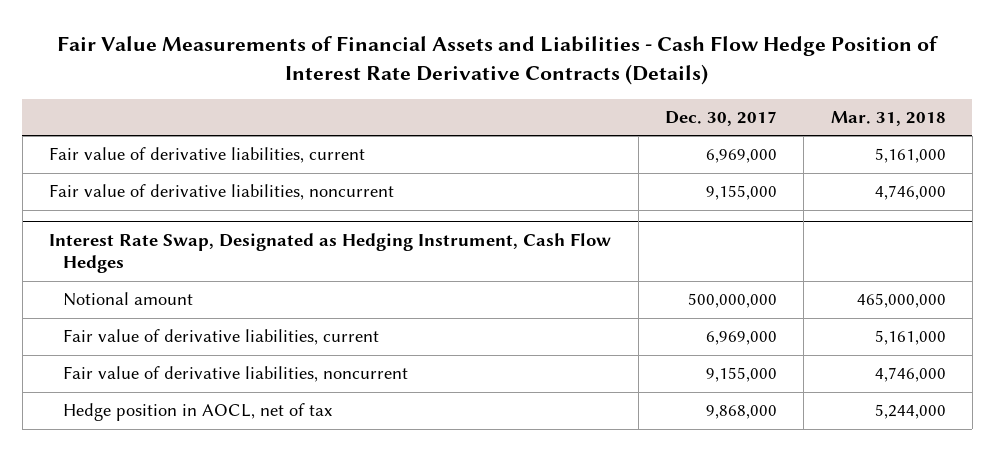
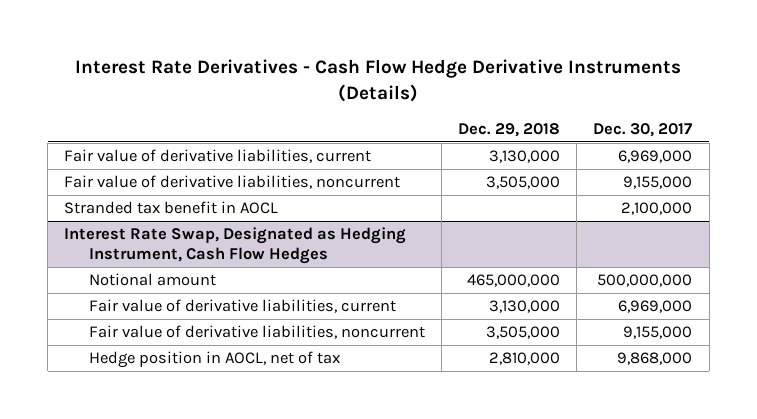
[57,36,939,86] Fair Value Measurements of Financial Assets and Liabilities - Cash Flow Hedge Position of Interest Rate Derivative Contracts (Details) -> [75,59,682,102] Interest Rate Derivatives - Cash Flow Hedge Derivative Instruments (Details)
[830,111,946,127] Mar. 31, 2018 -> none
none -> [458,122,561,137] Dec. 29, 2018
none -> [64,201,279,215] Stranded tax benefit in AOCL

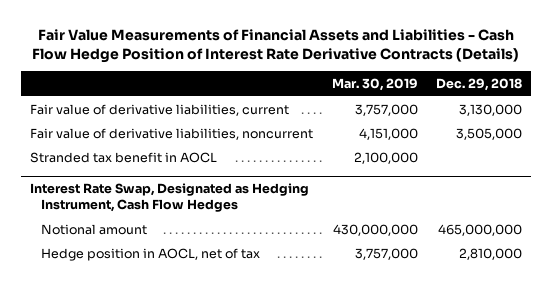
[75,59,682,102] Interest Rate Derivatives - Cash Flow Hedge Derivative Instruments (Details) -> [32,29,520,64] Fair Value Measurements of Financial Assets and Liabilities - Cash Flow Hedge Position of Interest Rate Derivative Contracts (Details)
[593,122,693,137] Dec. 30, 2017 -> none
none -> [331,77,418,91] Mar. 30, 2019
[89,299,397,314] Fair value of derivative liabilities, current -> none
[89,325,426,340] Fair value of derivative liabilities, noncurrent -> none

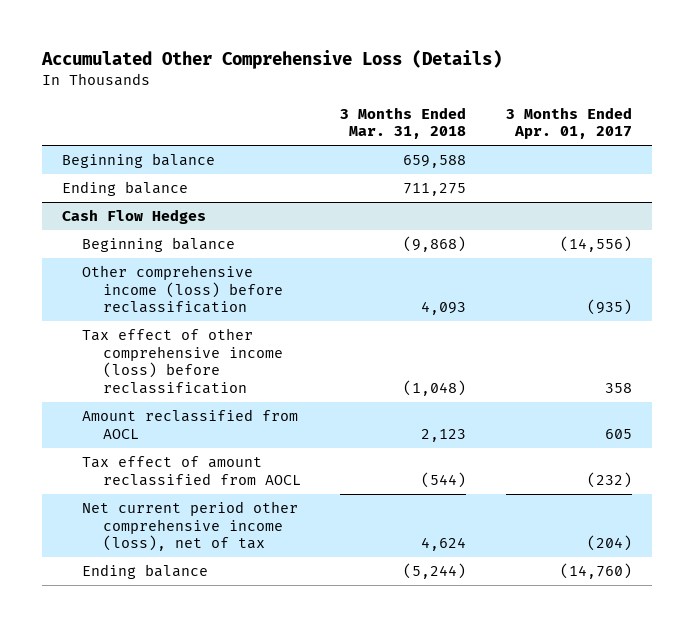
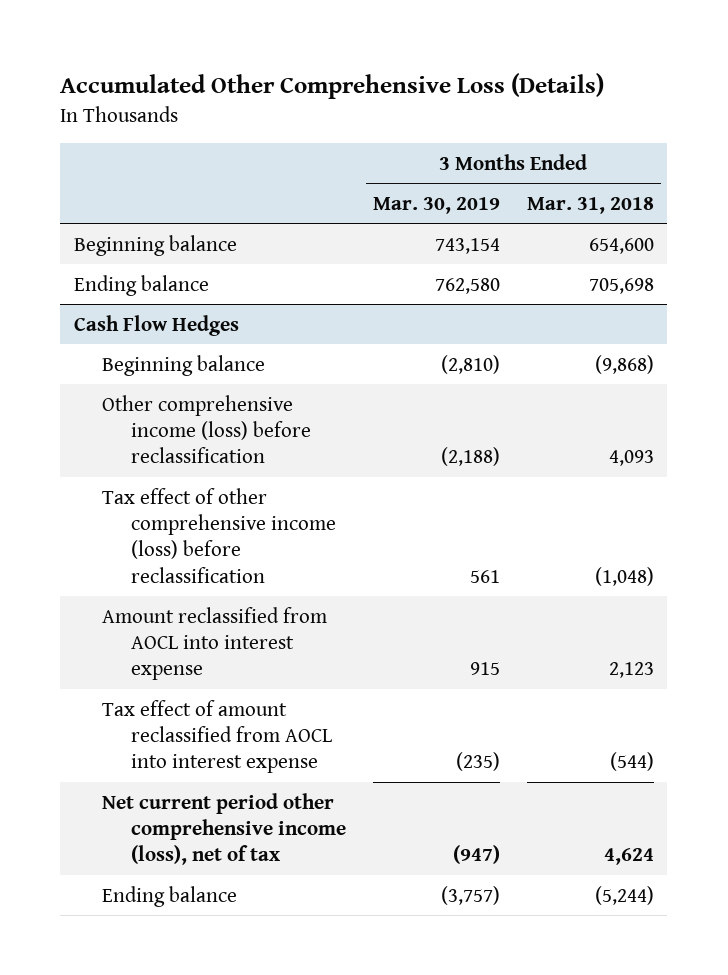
[506,106,633,140] 3 Months Ended Apr. 01, 2017 -> none
none -> [372,196,500,214] Mar. 30, 2019
[403,155,467,169] 659,588 -> [588,237,654,254] 654,600
[403,183,467,197] 711,275 -> [588,277,654,294] 705,698
[82,409,299,439] Amount reclassified from AOCL -> [102,606,328,681] Amount reclassified from AOCL into interest expense
[82,456,301,486] Tax effect of amount reclassified from AOCL -> [102,699,332,774] Tax effect of amount reclassified from AOCL into interest expense

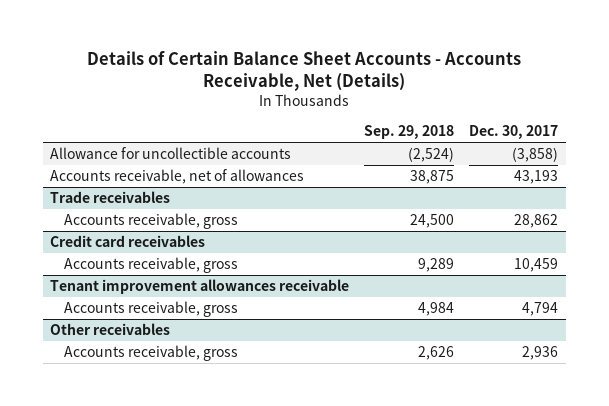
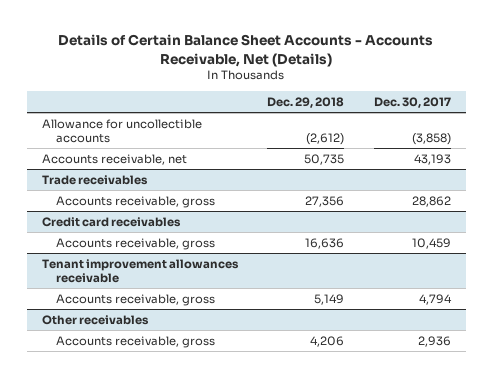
[364,125,455,140] Sep. 29, 2018 -> none
none -> [267,96,345,108] Dec. 29, 2018
[50,169,305,185] Accounts receivable, net of allowances -> [41,153,187,165] Accounts receivable, net

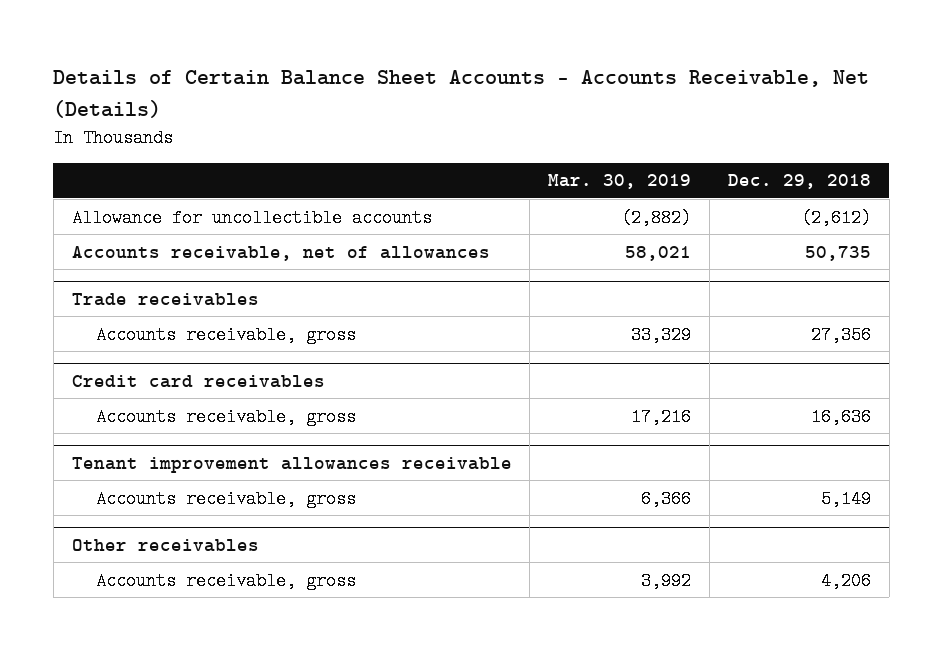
[373,96,451,108] Dec. 30, 2017 -> none
none -> [548,174,692,190] Mar. 30, 2019
[41,153,187,165] Accounts receivable, net -> [71,245,490,261] Accounts receivable, net of allowances

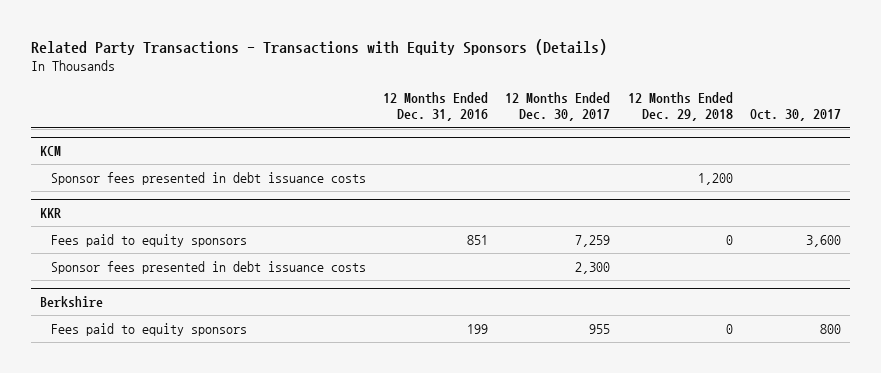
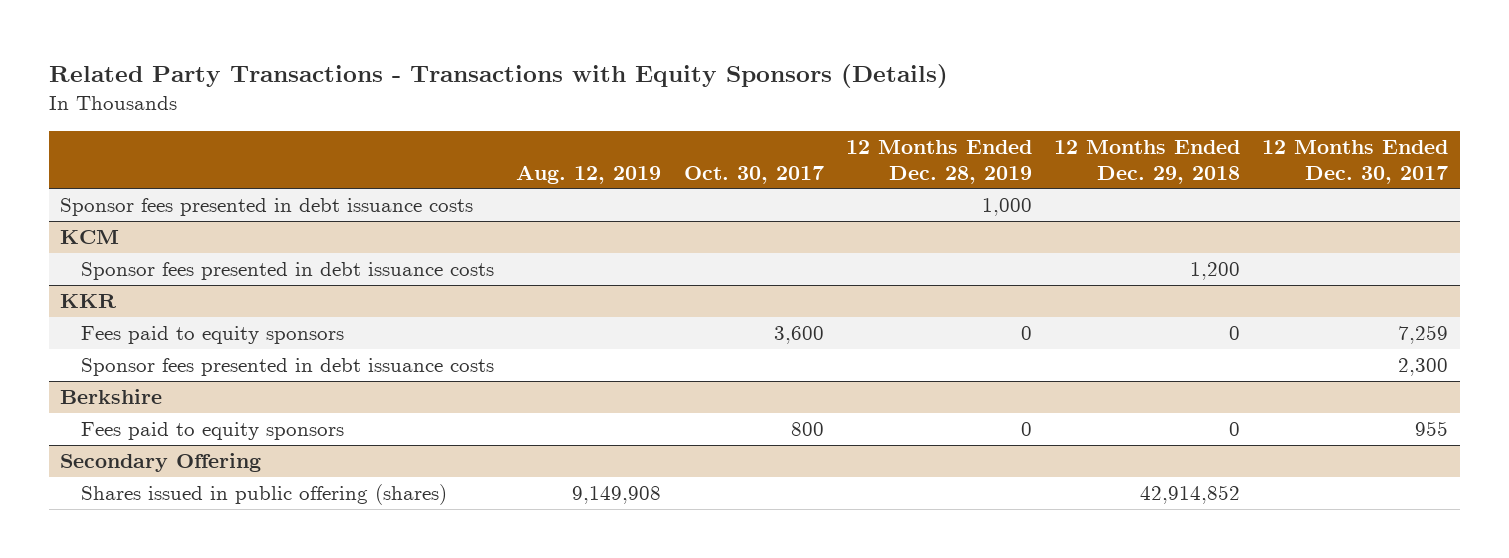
[382,91,488,122] 12 Months Ended Dec. 31, 2016 -> none
none -> [516,164,662,184] Aug. 12, 2019
none -> [845,139,1032,184] 12 Months Ended Dec. 28, 2019
none -> [60,198,474,217] Sponsor fees presented in debt issuance costs
none -> [60,453,262,473] Secondary Offering
none -> [81,484,448,506] Shares issued in public offering (shares)

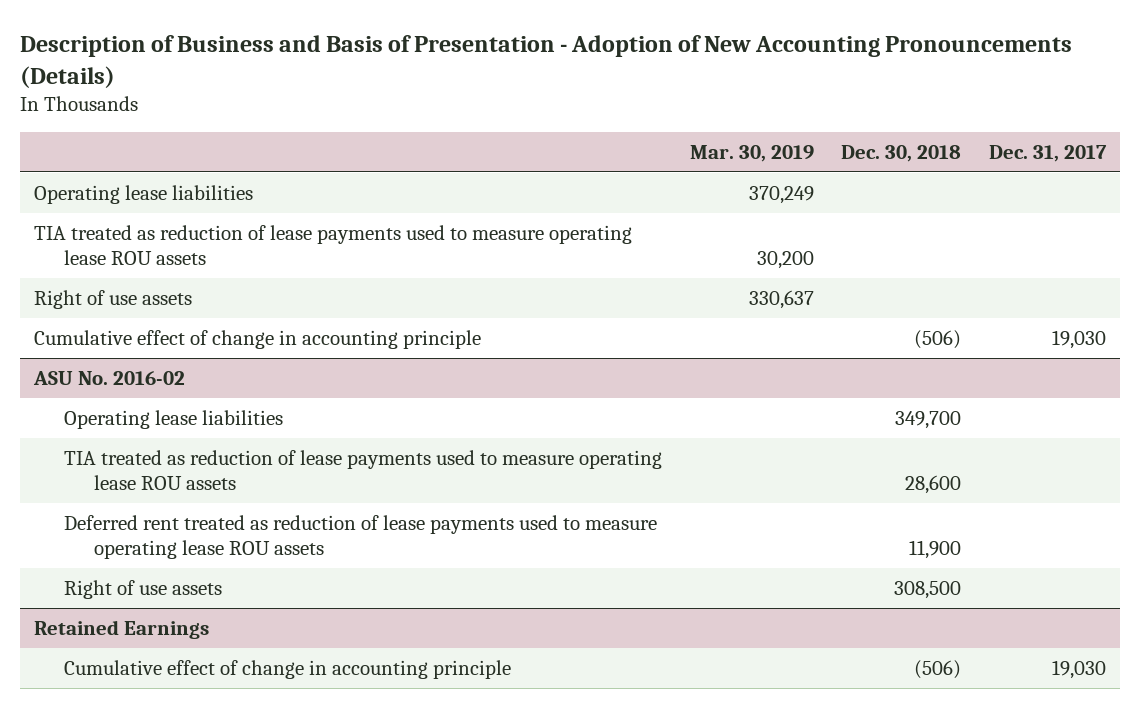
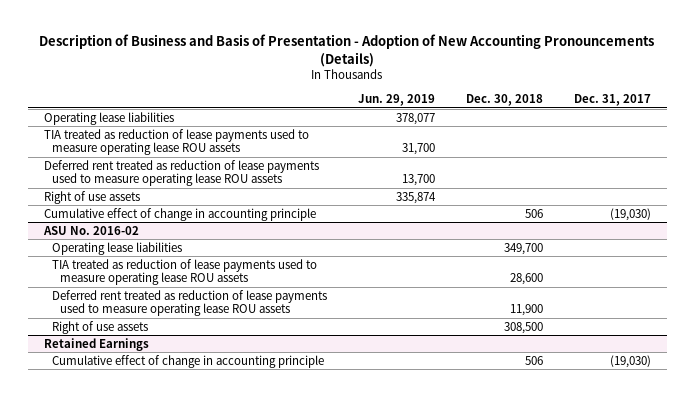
[689,144,814,162] Mar. 30, 2019 -> none
none -> [358,94,436,107] Jun. 29, 2019
none -> [43,159,319,187] Deferred rent treated as reduction of lease payments used to measure operating lease ROU assets
[914,330,962,350] (506) -> [525,208,544,218] 506
[1052,330,1107,350] 19,030 -> [610,207,652,221] (19,030)
[914,660,962,680] (506) -> [525,355,544,365] 506
[1052,660,1107,680] 19,030 -> [610,354,652,368] (19,030)

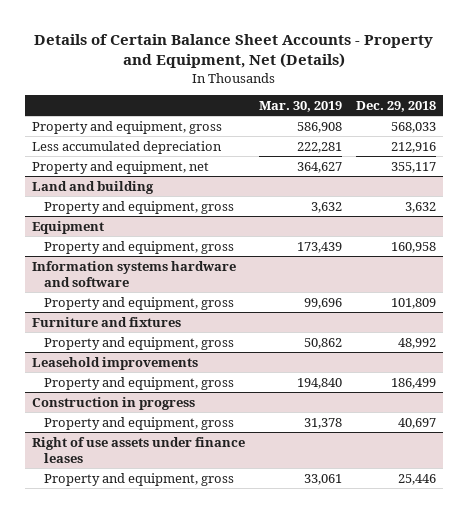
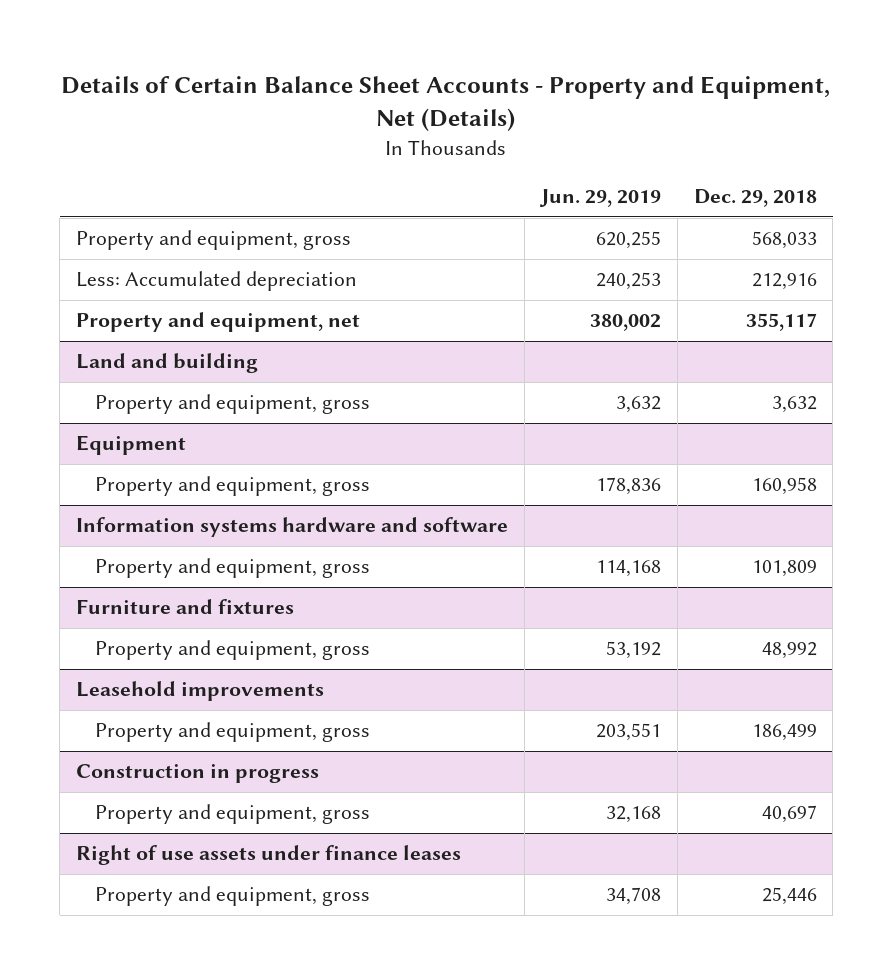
[259,101,343,113] Mar. 30, 2019 -> none
none -> [538,189,661,208] Jun. 29, 2019
[32,140,223,154] Less accumulated depreciation -> [76,271,358,292] Less: Accumulated depreciation

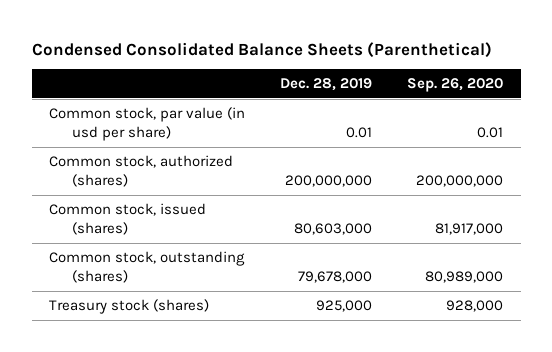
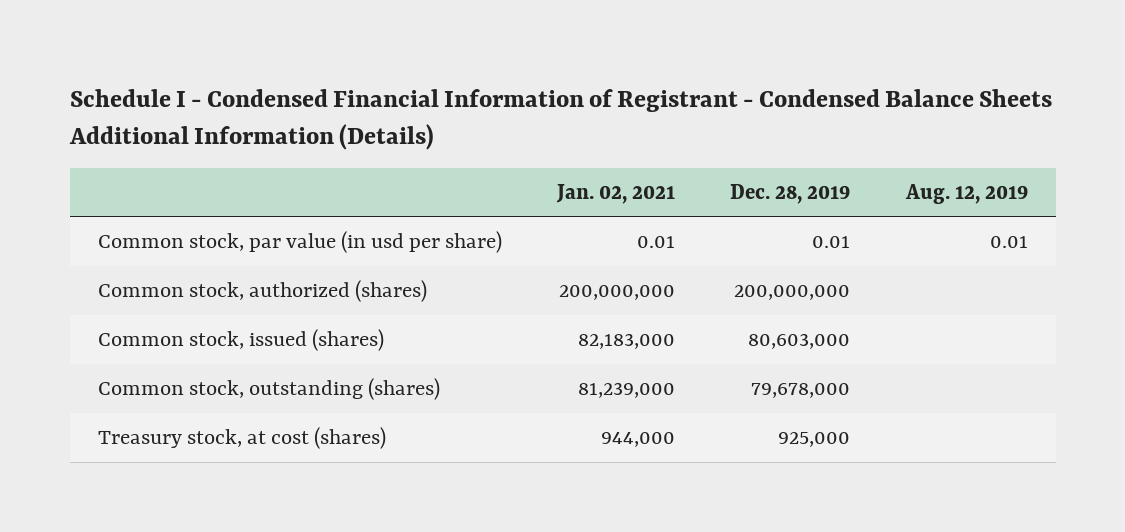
[31,41,492,58] Condensed Consolidated Balance Sheets (Parenthetical) -> [68,88,1052,150] Schedule I - Condensed Financial Information of Registrant - Condensed Balance Sheets Additional Information (Details)
[407,78,504,93] Sep. 26, 2020 -> none
none -> [555,183,675,204] Jan. 02, 2021
none -> [904,183,1028,204] Aug. 12, 2019
[49,298,210,314] Treasury stock (shares) -> [97,427,386,450] Treasury stock, at cost (shares)

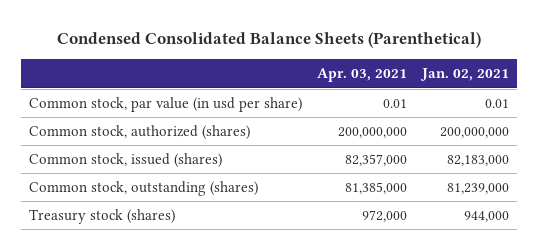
[68,88,1052,150] Schedule I - Condensed Financial Information of Registrant - Condensed Balance Sheets Additional Information (Details) -> [56,32,481,49] Condensed Consolidated Balance Sheets (Parenthetical)
[730,183,851,204] Dec. 28, 2019 -> none
[904,183,1028,204] Aug. 12, 2019 -> none
none -> [316,68,407,83] Apr. 03, 2021
[97,427,386,450] Treasury stock, at cost (shares) -> [28,209,175,225] Treasury stock (shares)

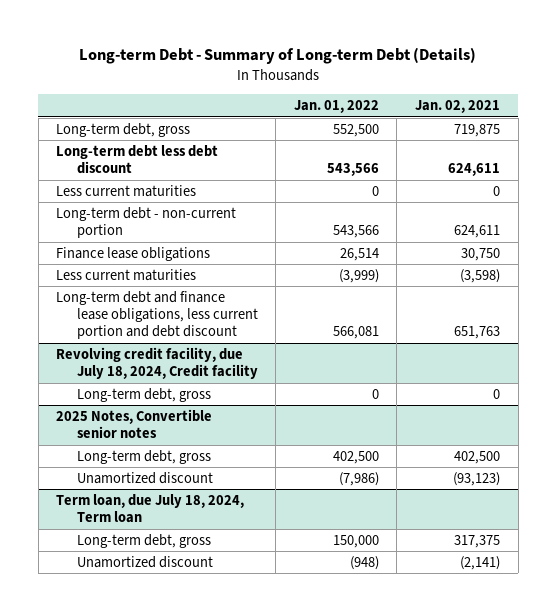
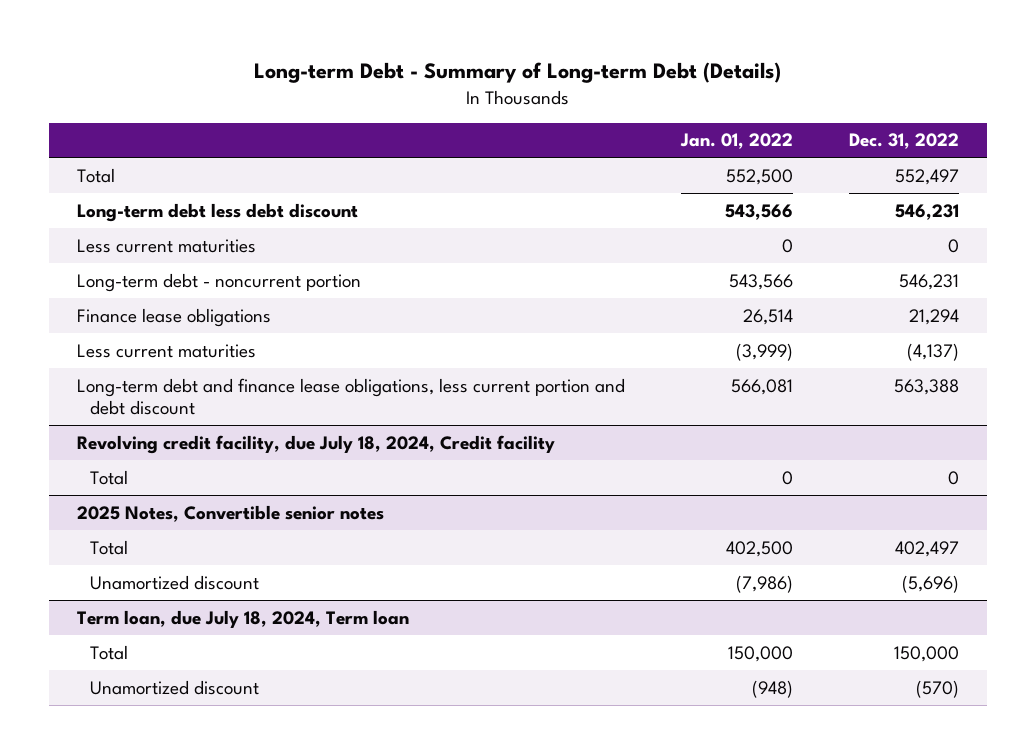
[415,100,501,114] Jan. 02, 2021 -> none
none -> [849,133,960,150] Dec. 31, 2022
[56,123,191,138] Long-term debt, gross -> [76,167,115,183] Total
[56,207,237,239] Long-term debt - non-current portion -> [76,272,361,292] Long-term debt - noncurrent portion
[76,388,211,403] Long-term debt, gross -> [90,469,129,485] Total
[76,450,211,465] Long-term debt, gross -> [90,539,129,555] Total
[76,534,211,549] Long-term debt, gross -> [90,644,129,660] Total

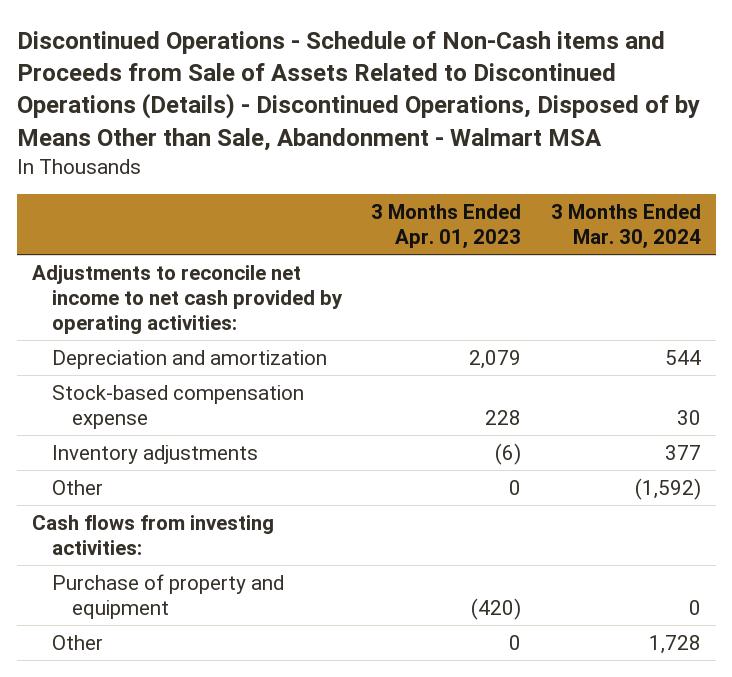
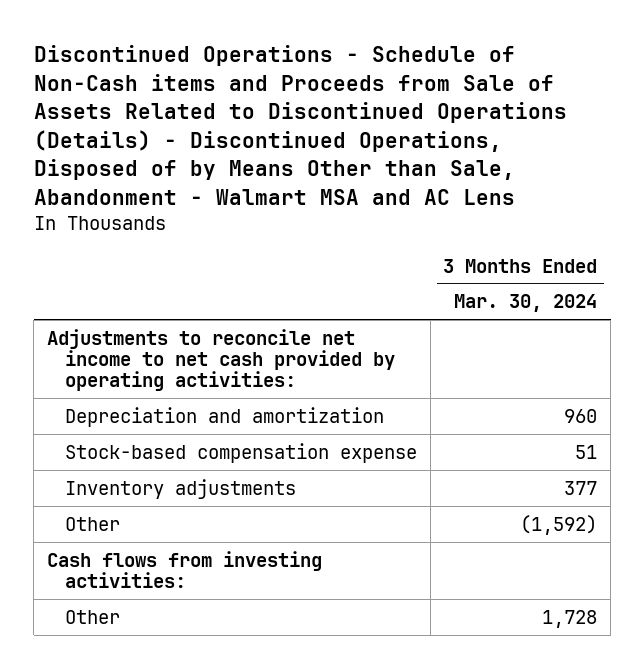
[16,30,700,151] Discontinued Operations - Schedule of Non-Cash items and Proceeds from Sale of Assets Related to Discontinued Operations (Details) - Discontinued Operations, Disposed of by Means Other than Sale, Abandonment - Walmart MSA -> [33,45,567,205] Discontinued Operations - Schedule of Non-Cash items and Proceeds from Sale of Assets Related to Discontinued Operations (Details) - Discontinued Operations, Disposed of by Means Other than Sale, Abandonment - Walmart MSA and AC Lens
[371,204,522,250] 3 Months Ended Apr. 01, 2023 -> none
[664,349,701,365] 544 -> [564,408,598,423] 960
[676,410,701,426] 30 -> [575,444,598,459] 51
[51,573,284,620] Purchase of property and equipment -> none

